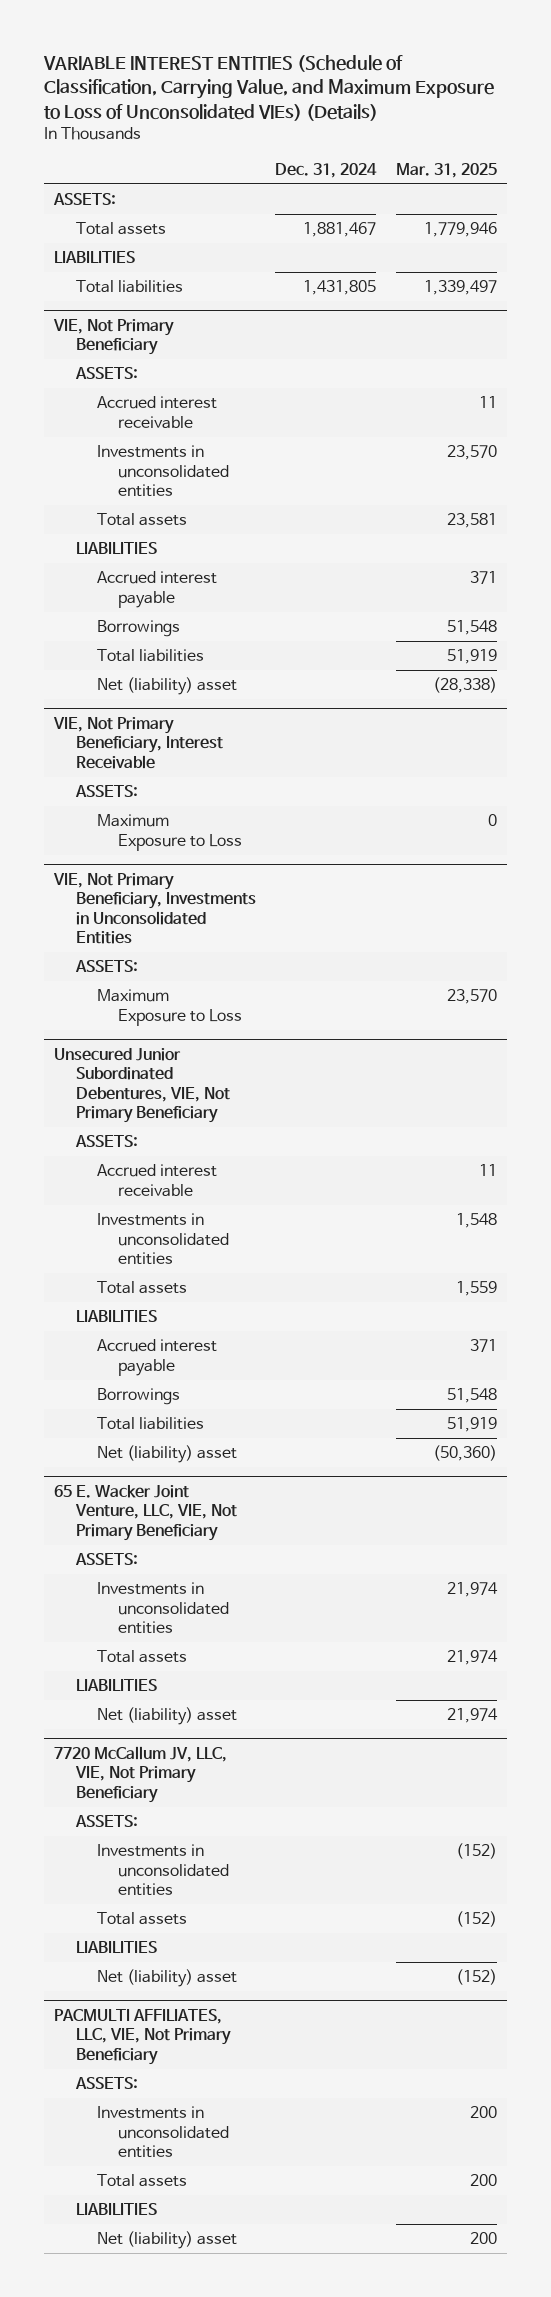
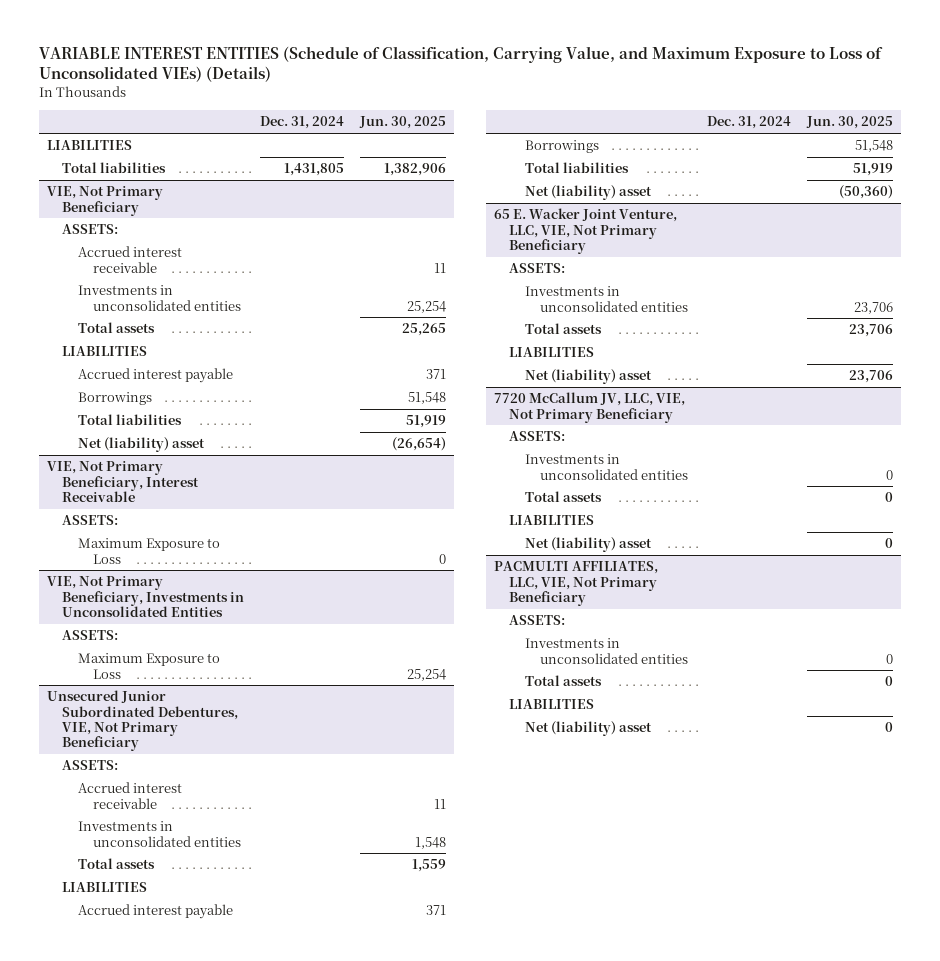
[395,162,497,178] Mar. 31, 2025 -> none
none -> [359,116,447,130] Jun. 30, 2025
[53,193,117,206] ASSETS: -> none
[75,222,166,236] Total assets -> none

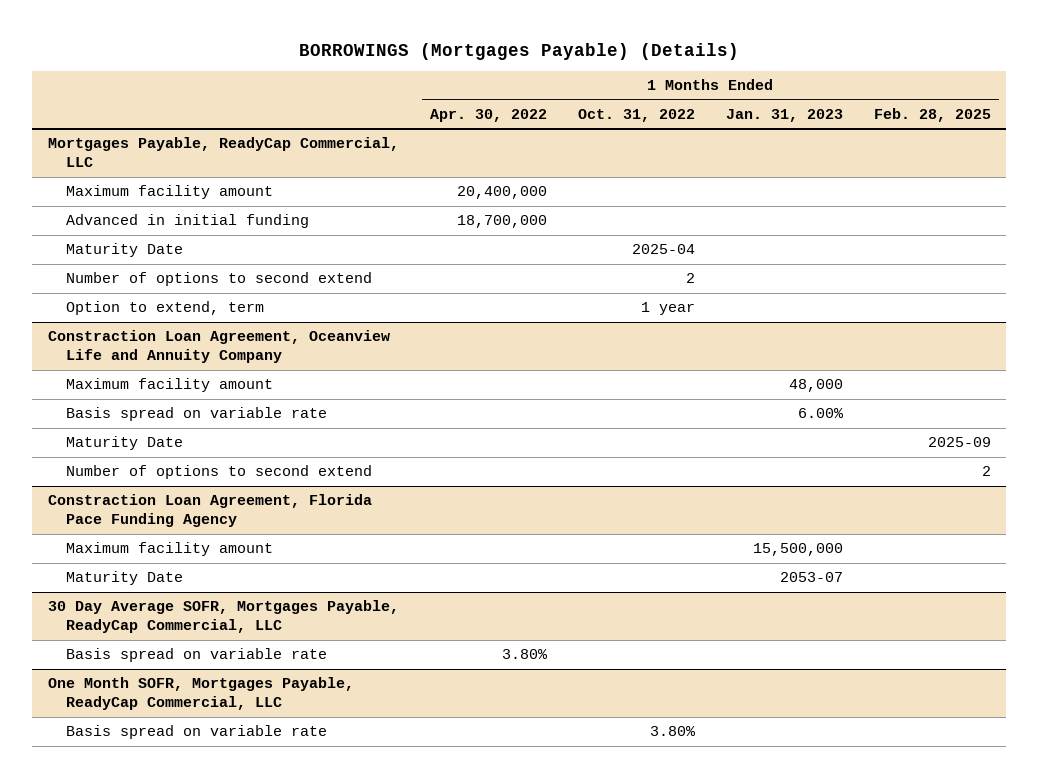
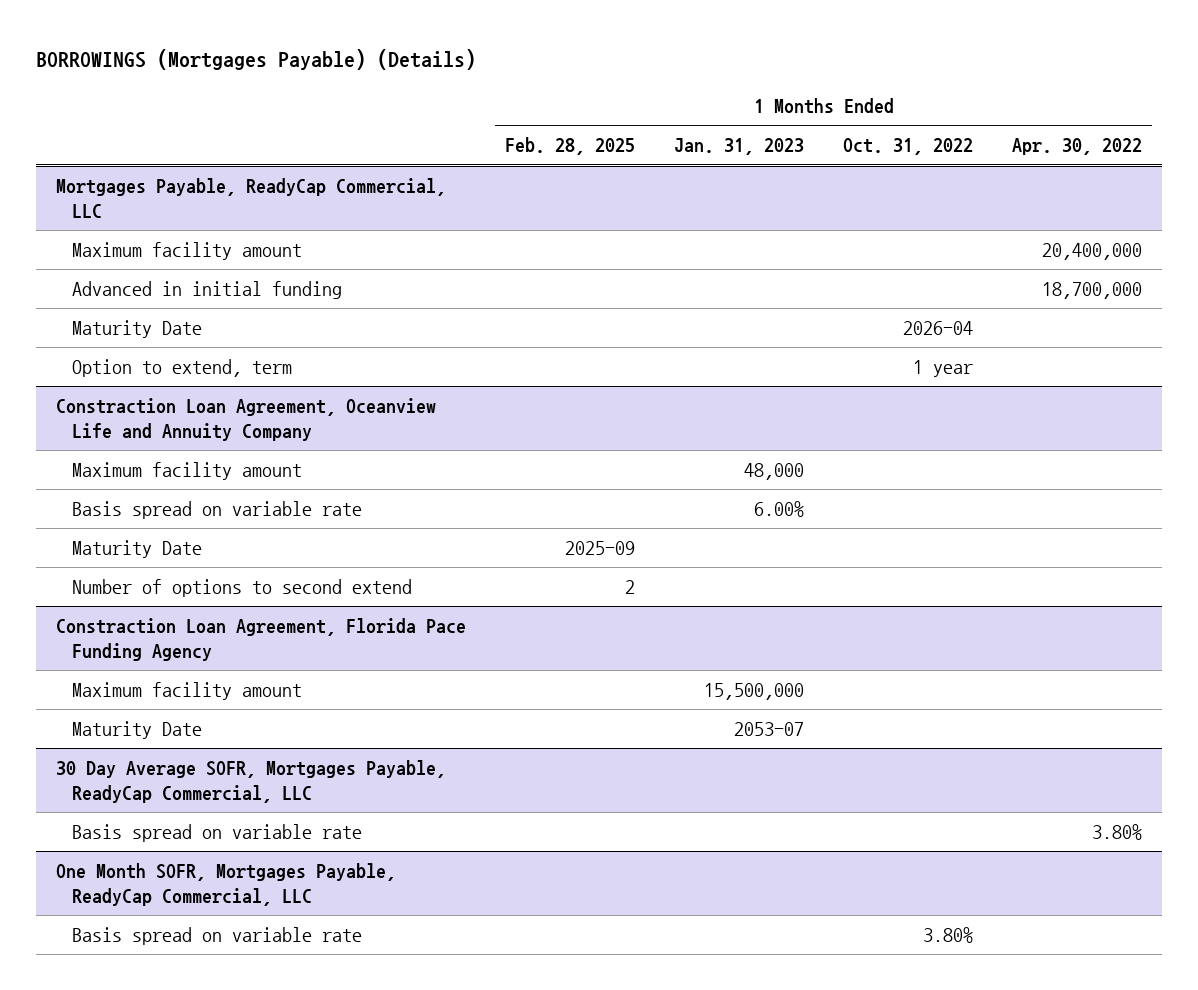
[65,272,372,287] Number of options to second extend -> none
[631,244,695,255] 2025-04 -> [903,320,974,335] 2026-04

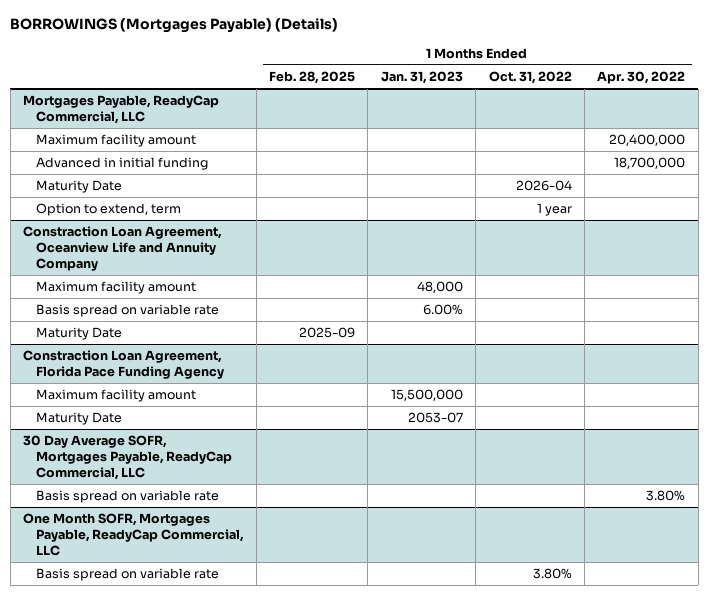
[72,578,413,597] Number of options to second extend -> none

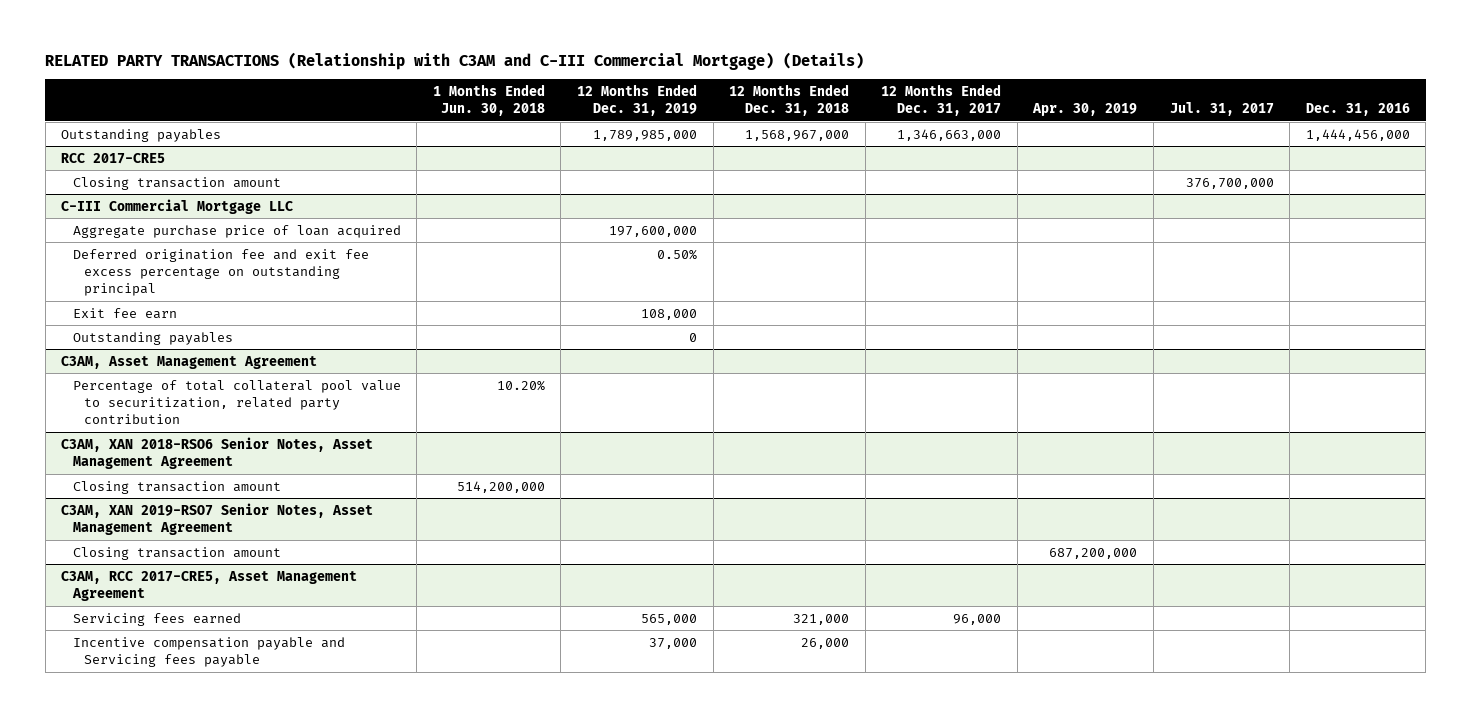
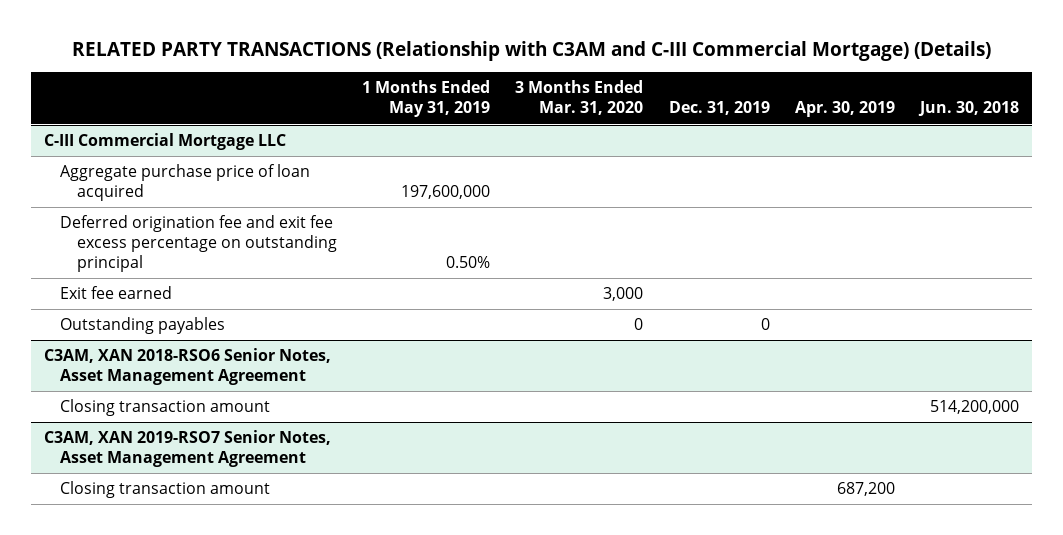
[432,83,545,117] 1 Months Ended Jun. 30, 2018 -> none
[577,83,698,117] 12 Months Ended Dec. 31, 2019 -> none
[729,83,850,117] 12 Months Ended Dec. 31, 2018 -> none
[881,83,1002,117] 12 Months Ended Dec. 31, 2017 -> none
[1169,102,1274,117] Jul. 31, 2017 -> none
[1305,103,1410,117] Dec. 31, 2016 -> none
none -> [362,80,491,118] 1 Months Ended May 31, 2019
none -> [515,80,644,116] 3 Months Ended Mar. 31, 2020
none -> [668,101,770,116] Dec. 31, 2019
none -> [918,101,1020,117] Jun. 30, 2018
[61,128,222,142] Outstanding payables -> none
[61,152,166,164] RCC 2017-CRE5 -> none
[72,176,281,190] Closing transaction amount -> none
[72,307,177,319] Exit fee earn -> [60,286,173,300] Exit fee earned
[61,355,318,369] C3AM, Asset Management Agreement -> none
[72,379,401,425] Percentage of total collateral pool value to securitization, related party contribution -> none
[61,570,358,602] C3AM, RCC 2017-CRE5, Asset Management Agreement -> none
[72,612,241,626] Servicing fees earned -> none
[72,636,345,668] Incentive compensation payable and Servicing fees payable -> none
[1049,547,1138,559] 687,200,000 -> [836,482,895,497] 687,200

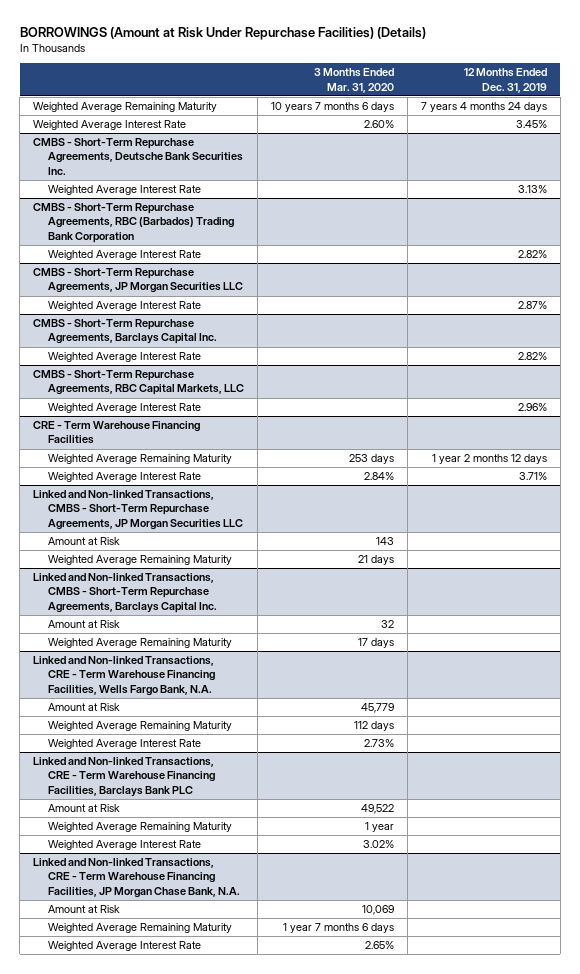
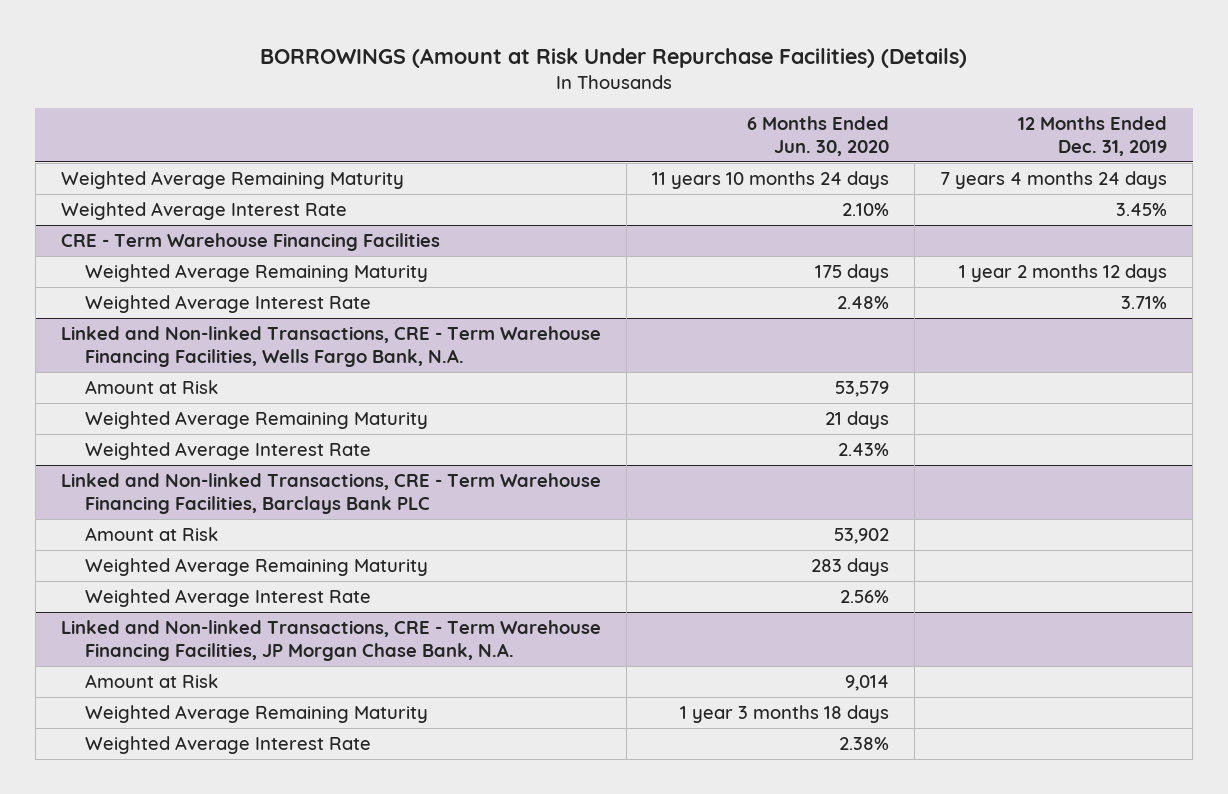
[313,68,394,93] 3 Months Ended Mar. 31, 2020 -> none
none -> [746,116,889,157] 6 Months Ended Jun. 30, 2020
[33,138,243,175] CMBS - Short-Term Repurchase Agreements, Deutsche Bank Securities Inc. -> none
[47,185,201,196] Weighted Average Interest Rate -> none
[33,203,234,243] CMBS - Short-Term Repurchase Agreements, RBC (Barbados) Trading Bank Corporation -> none
[47,250,201,261] Weighted Average Interest Rate -> none
[33,268,243,294] CMBS - Short-Term Repurchase Agreements, JP Morgan Securities LLC -> none
[47,301,201,312] Weighted Average Interest Rate -> none
[33,319,217,345] CMBS - Short-Term Repurchase Agreements, Barclays Capital Inc. -> none
[47,352,201,363] Weighted Average Interest Rate -> none
[33,370,244,396] CMBS - Short-Term Repurchase Agreements, RBC Capital Markets, LLC -> none
[47,403,201,414] Weighted Average Interest Rate -> none
[33,490,243,530] Linked and Non-linked Transactions, CMBS - Short-Term Repurchase Agreements, JP Morgan Securities LLC -> none
[47,537,120,546] Amount at Risk -> none
[47,555,232,566] Weighted Average Remaining Maturity -> none
[33,573,217,613] Linked and Non-linked Transactions, CMBS - Short-Term Repurchase Agreements, Barclays Capital Inc. -> none
[47,620,120,629] Amount at Risk -> none
[47,638,232,649] Weighted Average Remaining Maturity -> none

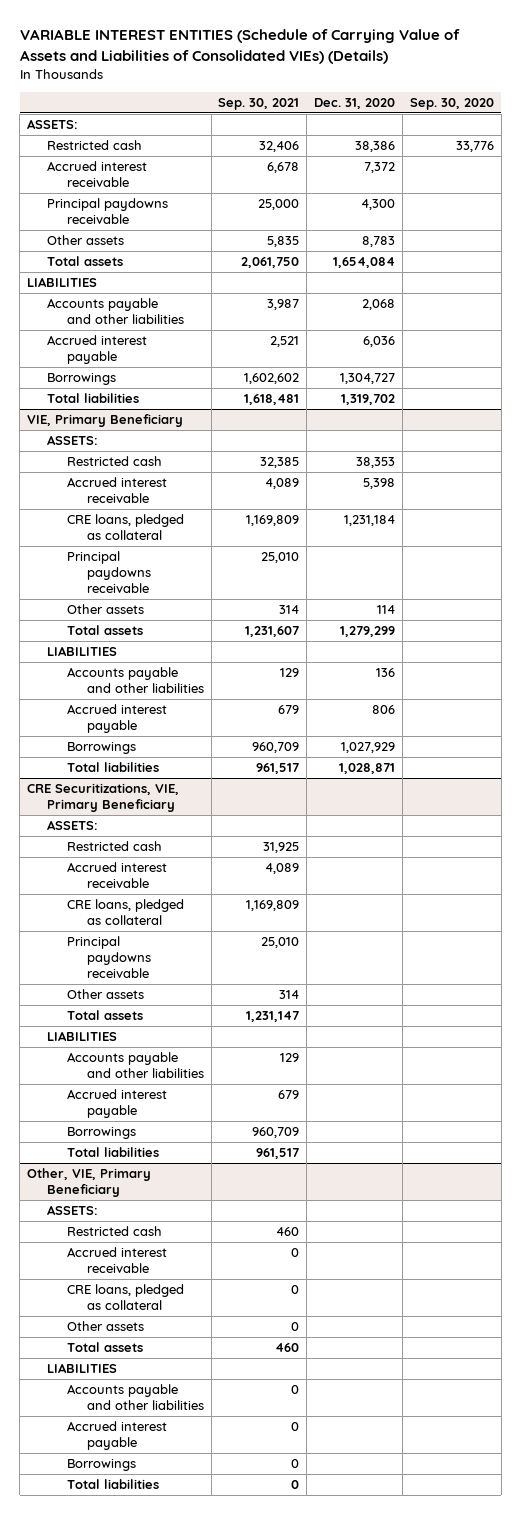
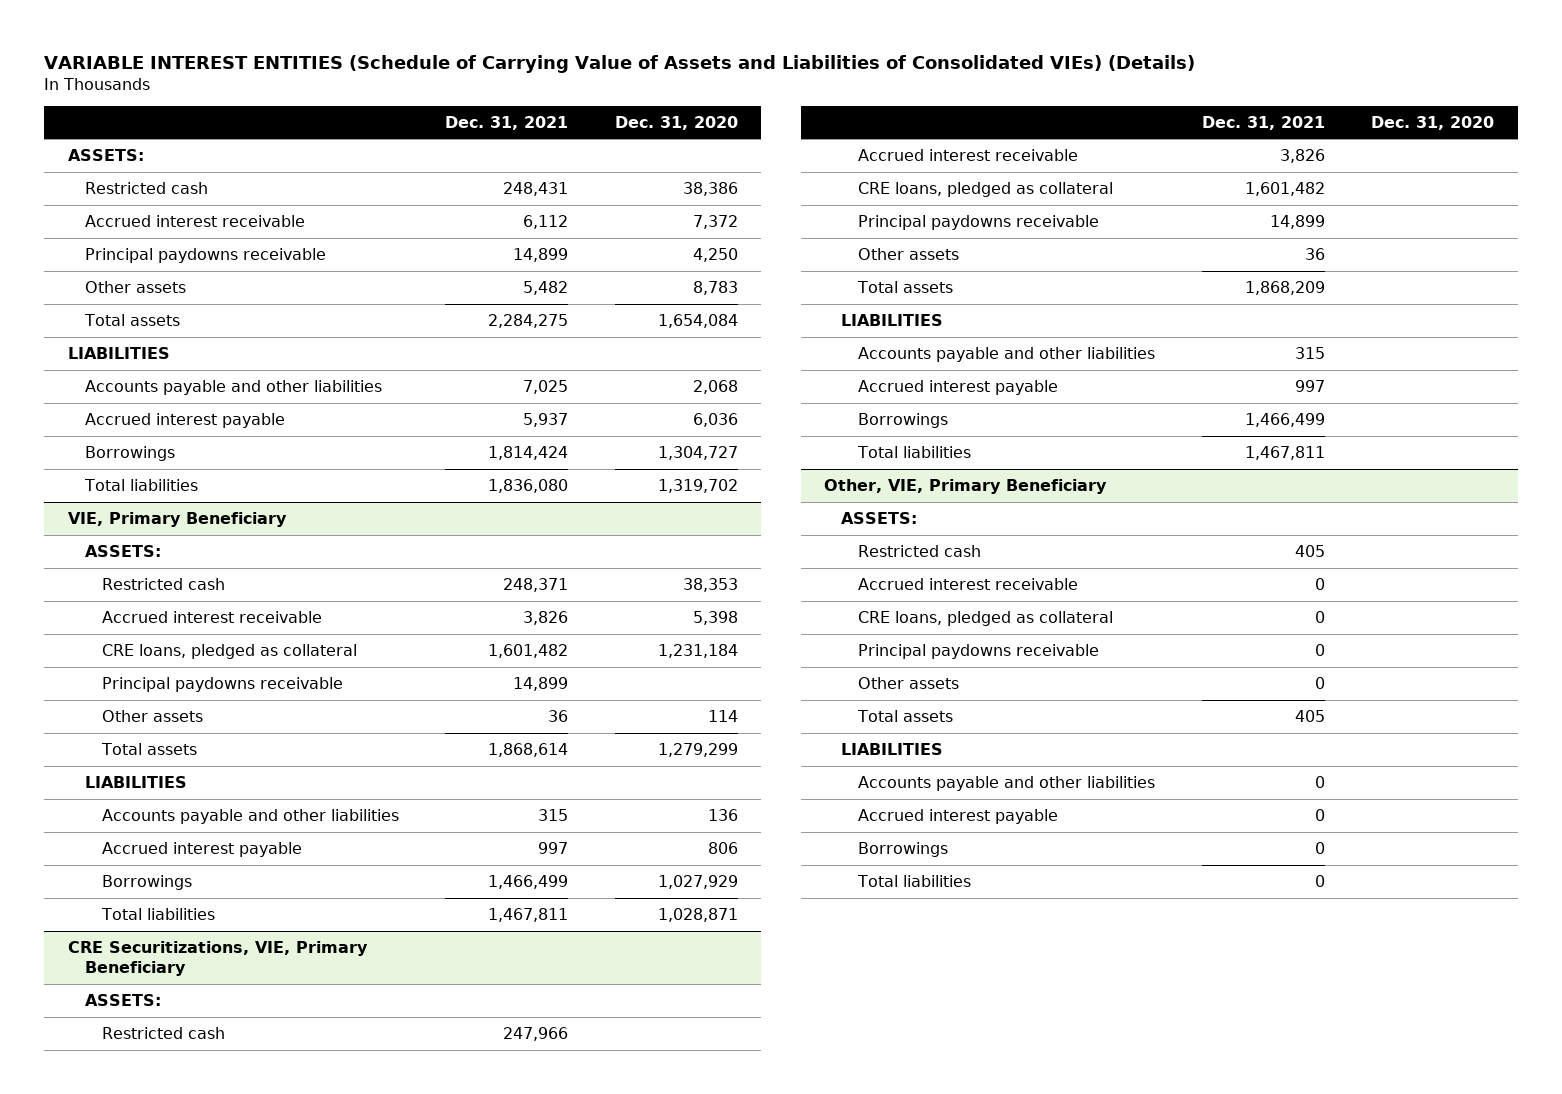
[218,98,300,111] Sep. 30, 2021 -> none
[409,98,494,111] Sep. 30, 2020 -> none
none -> [445,115,569,130] Dec. 31, 2021
[361,199,396,211] 4,300 -> [692,248,738,263] 4,250
none -> [857,644,1099,660] Principal paydowns receivable

